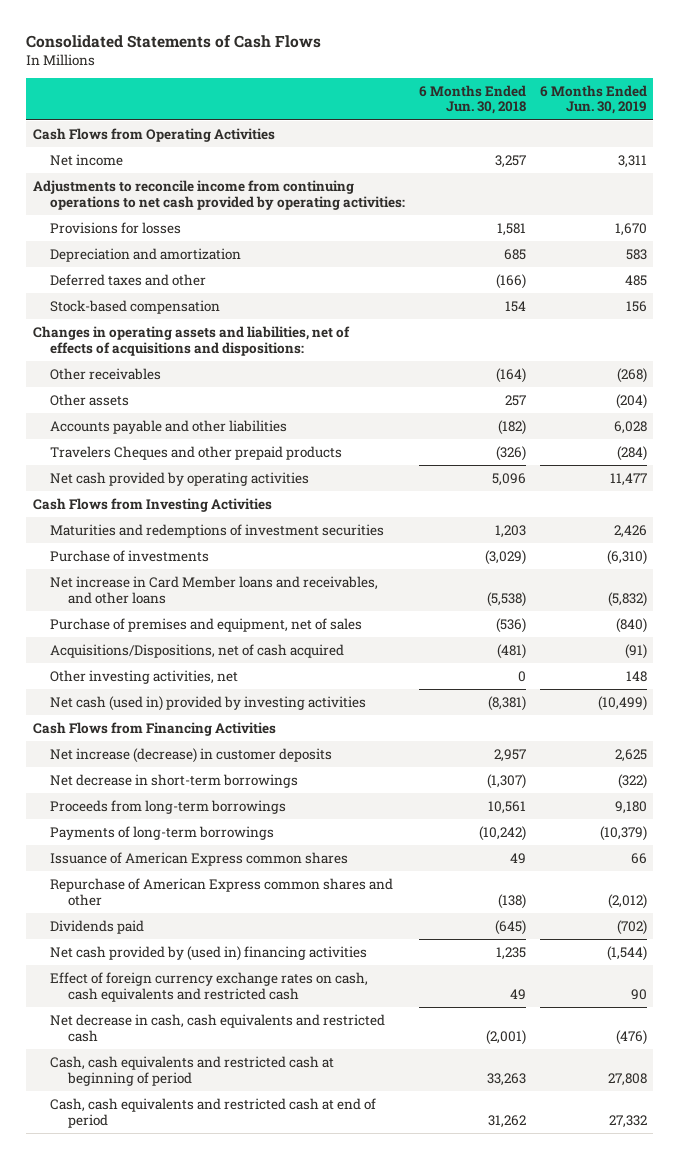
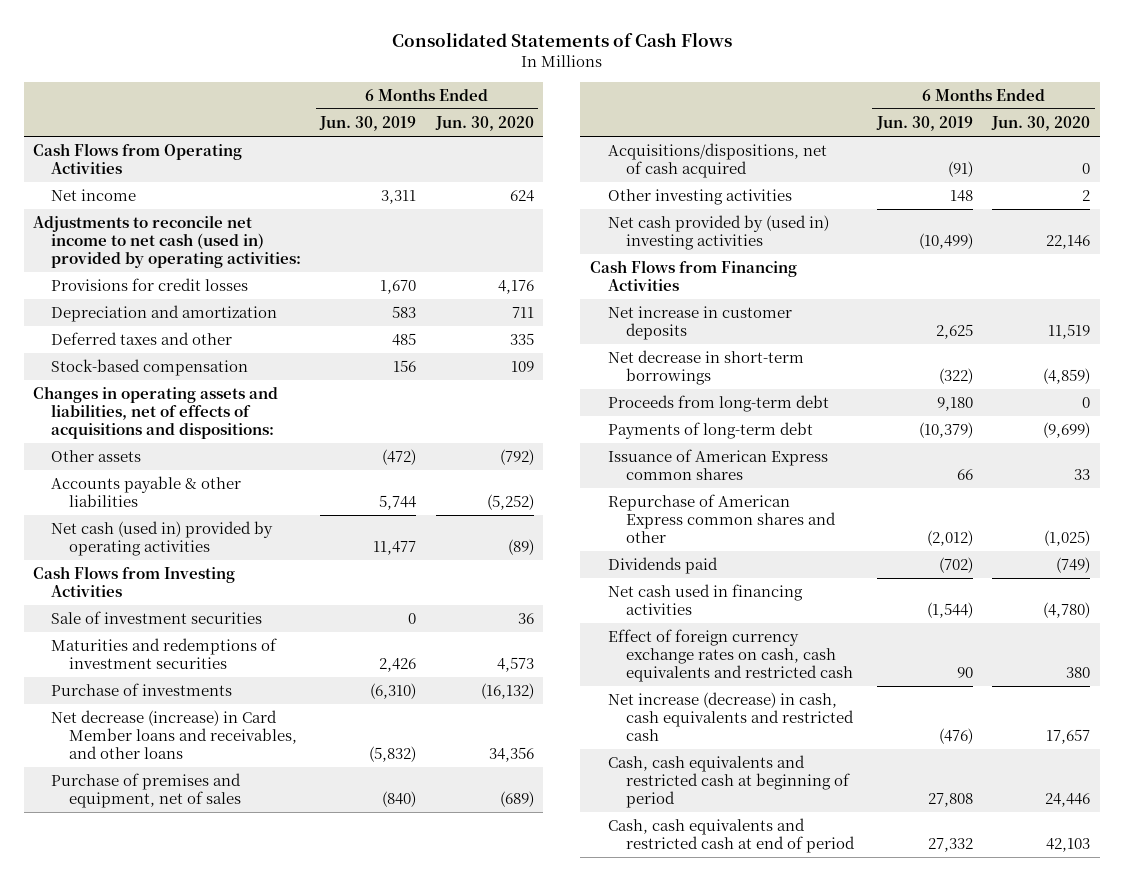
[419,84,527,115] 6 Months Ended Jun. 30, 2018 -> none
none -> [434,115,534,131] Jun. 30, 2020
[32,179,406,210] Adjustments to reconcile income from continuing operations to net cash provided by operating activities: -> [33,215,302,269] Adjustments to reconcile net income to net cash (used in) provided by operating activities:
[50,221,182,234] Provisions for losses -> [51,278,249,292] Provisions for credit losses
[50,367,162,380] Other receivables -> none
[50,445,343,460] Travelers Cheques and other prepaid products -> none
[615,393,647,409] (204) -> [382,449,417,466] (472)
[50,419,288,434] Accounts payable and other liabilities -> [51,476,242,508] Accounts payable & other liabilities
[613,420,647,434] 6,028 -> [379,495,417,511] 5,744
[50,471,310,486] Net cash provided by operating activities -> [51,521,274,557] Net cash (used in) provided by operating activities
none -> [51,611,263,625] Sale of investment securities
[50,575,379,604] Net increase in Card Member loans and receivables, and other loans -> [51,710,298,760] Net decrease (increase) in Card Member loans and receivables, and other loans
[50,643,345,658] Acquisitions/Dispositions, net of cash acquired -> [608,143,828,179] Acquisitions/dispositions, net of cash acquired
[50,669,239,684] Other investing activities, net -> [608,189,793,206] Other investing activities
[50,695,367,711] Net cash (used in) provided by investing activities -> [608,215,830,251] Net cash provided by (used in) investing activities
[50,747,333,763] Net increase (decrease) in customer deposits -> [608,306,793,341] Net increase in customer deposits
[50,799,287,814] Proceeds from long-term borrowings -> [608,395,830,413] Proceeds from long-term debt
[50,825,275,840] Payments of long-term borrowings -> [608,422,814,440] Payments of long-term debt
[50,945,368,961] Net cash provided by (used in) financing activities -> [608,584,804,616] Net cash used in financing activities
[50,1013,386,1042] Net decrease in cash, cash equivalents and restricted cash -> [608,692,855,742] Net increase (decrease) in cash, cash equivalents and restricted cash

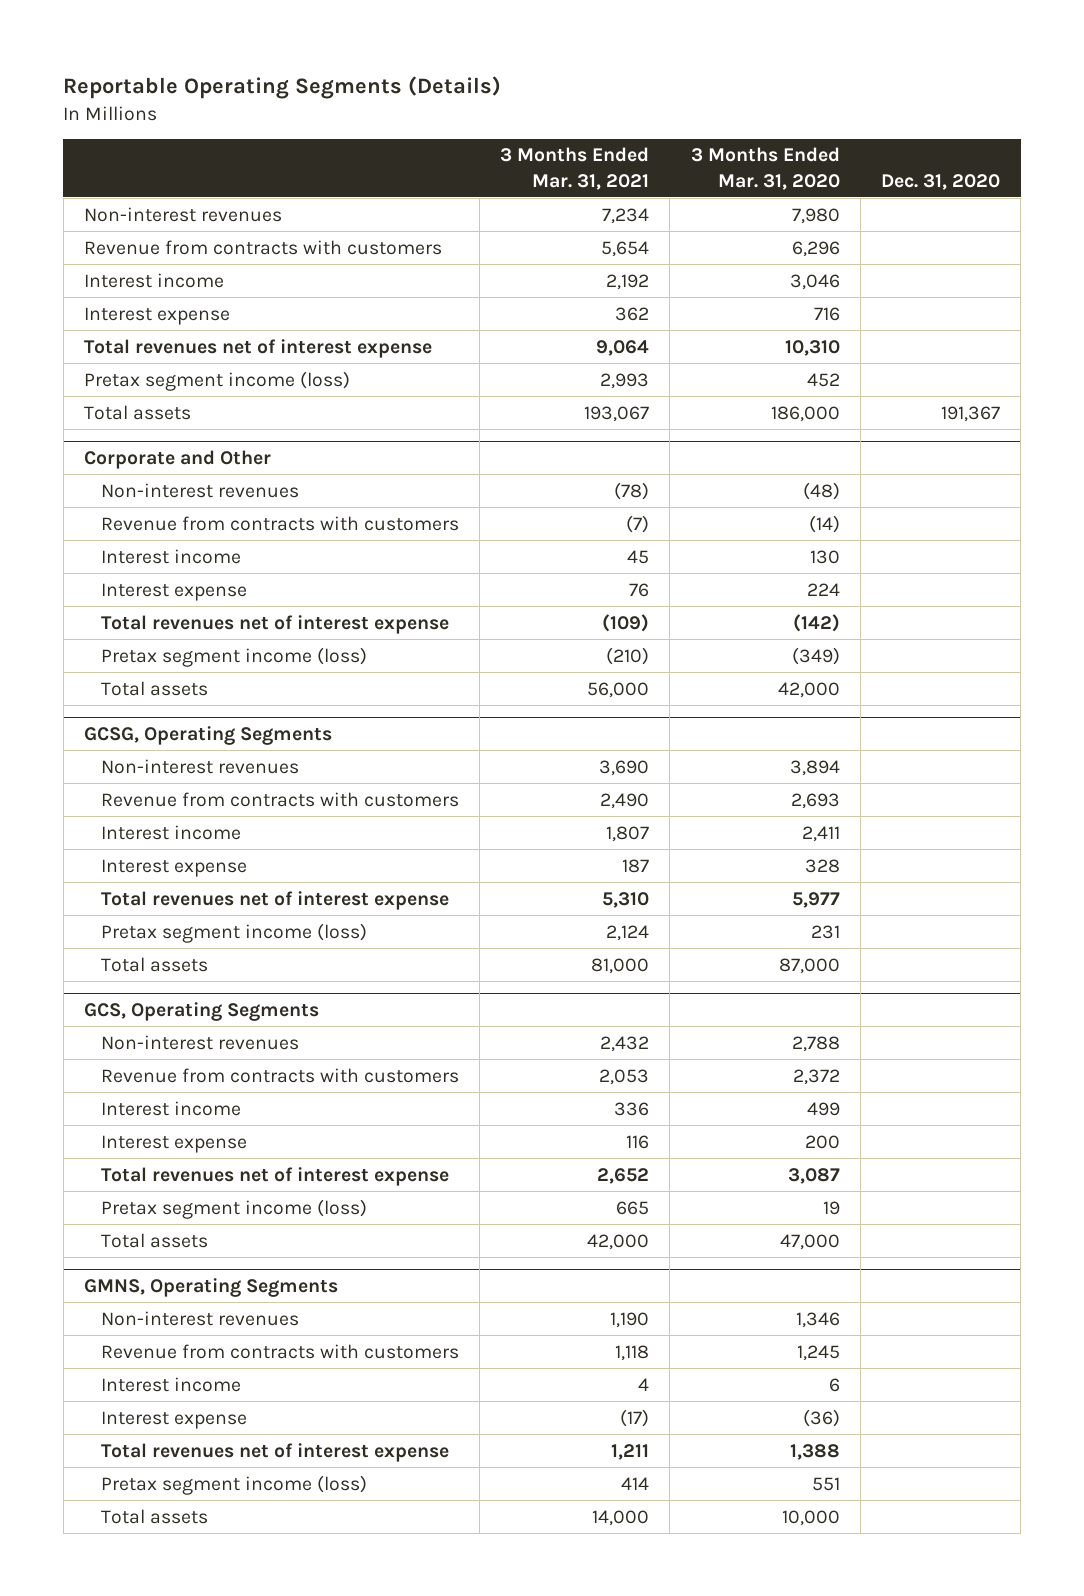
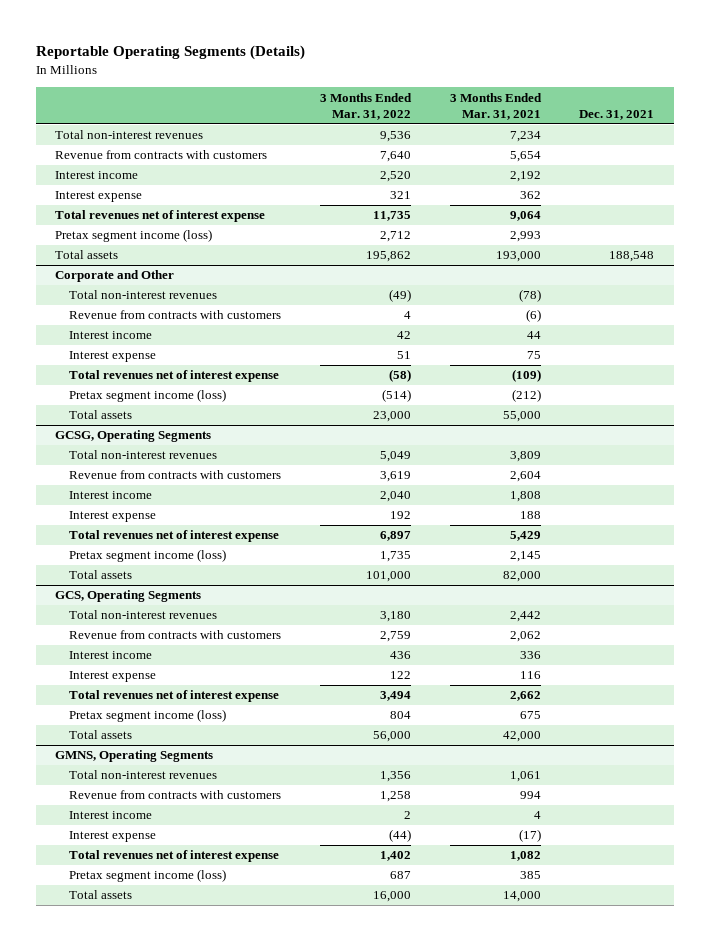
[690,147,840,190] 3 Months Ended Mar. 31, 2020 -> none
[881,173,1001,190] Dec. 31, 2020 -> none
none -> [319,92,412,120] 3 Months Ended Mar. 31, 2022
none -> [579,109,655,120] Dec. 31, 2021
[84,206,283,222] Non-interest revenues -> [55,130,204,140] Total non-interest revenues
[584,405,650,422] 193,067 -> [495,251,541,263] 193,000
[100,482,299,498] Non-interest revenues -> [68,290,217,300] Total non-interest revenues
[626,514,650,533] (7) -> [525,309,541,323] (6)
[627,549,650,564] 45 -> [526,331,541,340] 44
[629,582,650,597] 76 -> [526,351,541,360] 75
[606,646,650,665] (210) -> [511,389,541,403] (212)
[587,681,650,698] 56,000 -> [502,411,541,423] 55,000
[100,758,299,774] Non-interest revenues -> [68,450,217,460] Total non-interest revenues
[599,759,650,776] 3,690 -> [509,451,541,463] 3,809
[600,792,650,809] 2,490 -> [509,471,541,483] 2,604
[606,825,650,842] 1,807 -> [509,491,541,503] 1,808
[622,858,650,873] 187 -> [519,511,541,520] 188
[602,891,650,908] 5,310 -> [509,531,541,542] 5,429
[606,924,650,941] 2,124 -> [509,551,541,563] 2,145
[591,957,650,974] 81,000 -> [502,571,541,583] 82,000
[100,1034,299,1050] Non-interest revenues -> [68,610,217,620] Total non-interest revenues
[600,1035,650,1052] 2,432 -> [509,611,541,623] 2,442
[599,1068,650,1085] 2,053 -> [509,631,541,643] 2,062
[597,1167,650,1184] 2,652 -> [509,691,541,702] 2,662
[616,1200,650,1215] 665 -> [519,711,541,720] 675
[100,1310,299,1326] Non-interest revenues -> [68,770,217,780] Total non-interest revenues
[610,1311,650,1328] 1,190 -> [509,771,541,783] 1,061
[615,1344,650,1361] 1,118 -> [519,791,541,800] 994
[611,1443,650,1460] 1,211 -> [509,851,541,862] 1,082
[621,1476,650,1490] 414 -> [519,871,541,880] 385

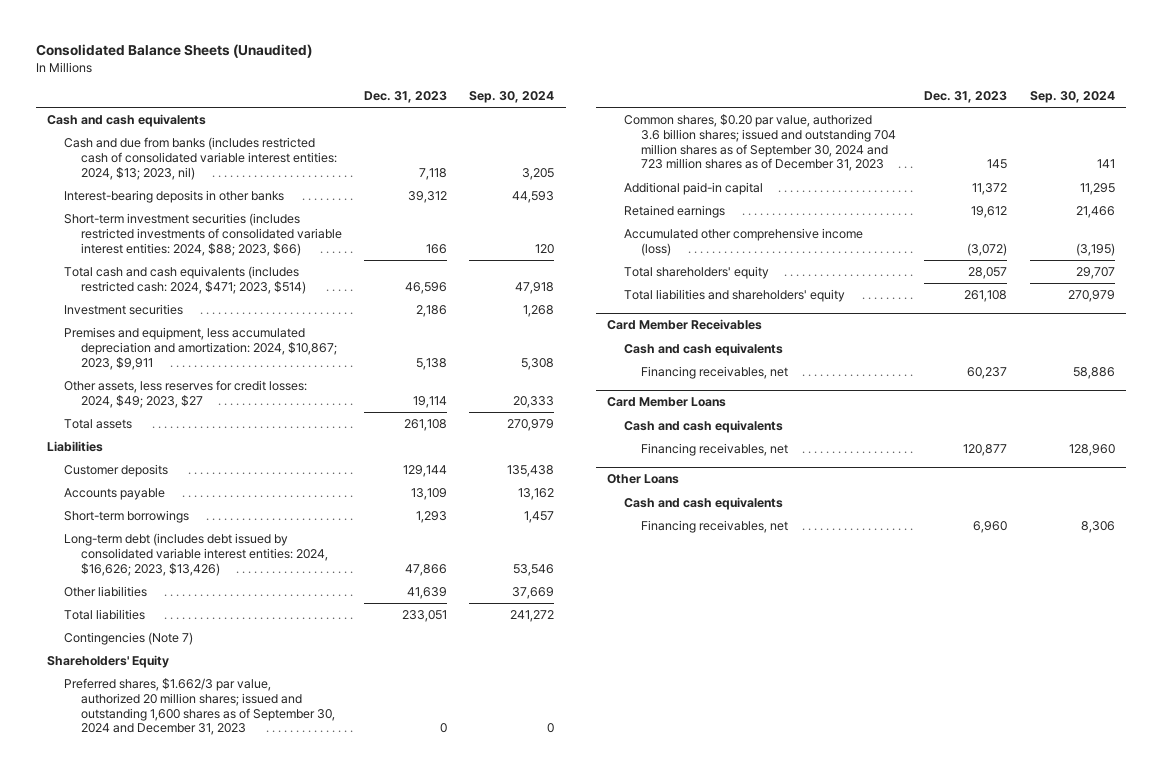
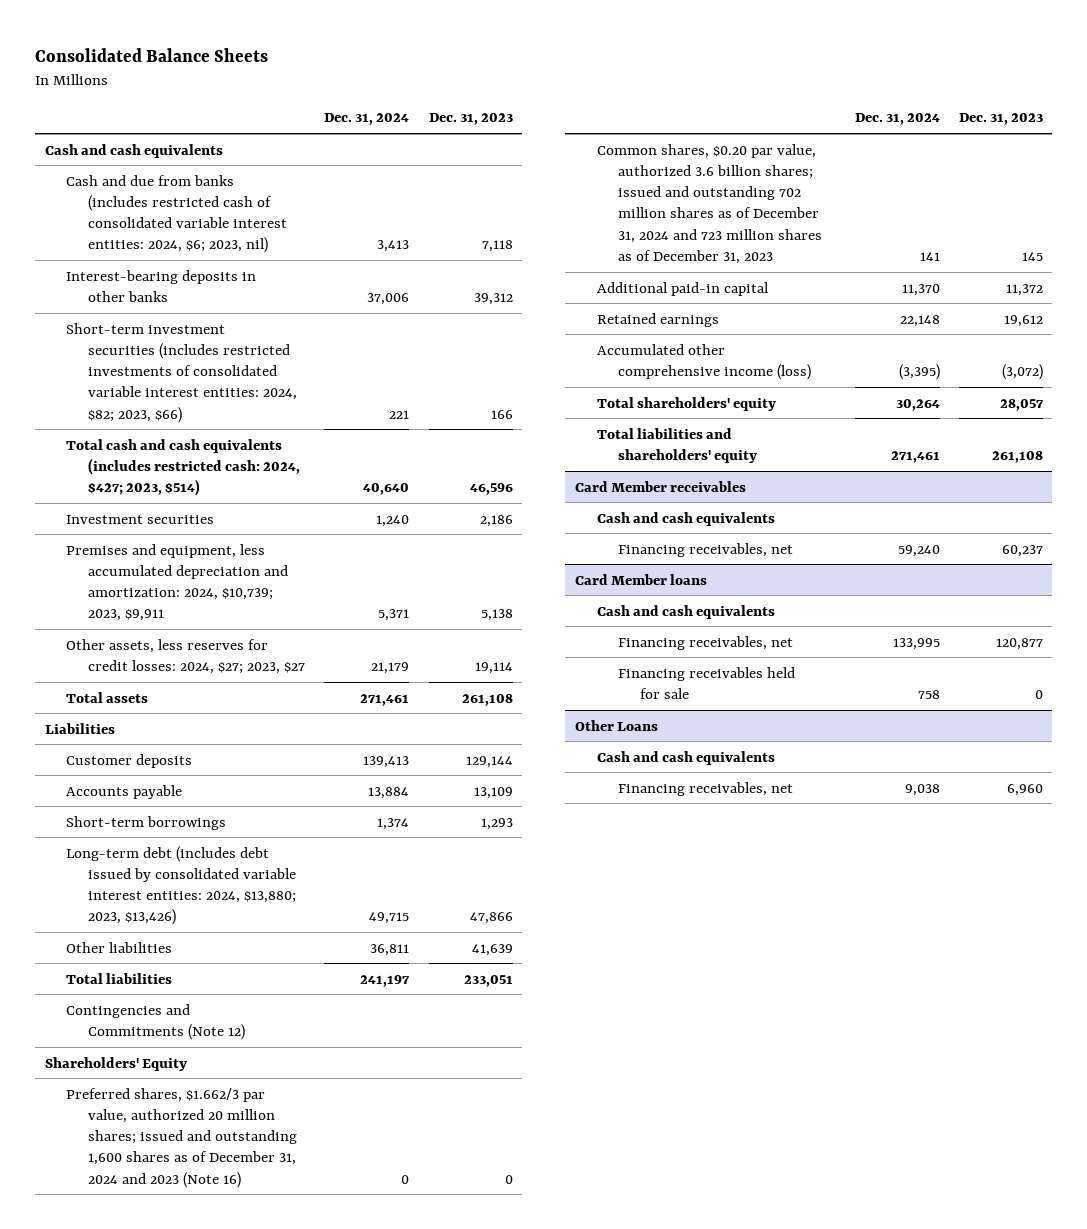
[36,44,313,59] Consolidated Balance Sheets (Unaudited) -> [34,47,268,62] Consolidated Balance Sheets
[469,91,555,104] Sep. 30, 2024 -> none
none -> [324,113,410,126] Dec. 31, 2024
[64,136,338,180] Cash and due from banks (includes restricted cash of consolidated variable interest entities: 2024, $13; 2023, nil) -> [66,174,288,254] Cash and due from banks (includes restricted cash of consolidated variable interest entities: 2024, $6; 2023, nil)
[64,212,343,256] Short-term investment securities (includes restricted investments of consolidated variable interest entities: 2024, $88; 2023, $66) -> [66,322,298,423] Short-term investment securities (includes restricted investments of consolidated variable interest entities: 2024, $82; 2023, $66)
[64,265,307,294] Total cash and cash equivalents (includes restricted cash: 2024, $471; 2023, $514) -> [66,438,301,497] Total cash and cash equivalents (includes restricted cash: 2024, $427; 2023, $514)
[64,326,338,370] Premises and equipment, less accumulated depreciation and amortization: 2024, $10,867; 2023, $9,911 -> [66,543,289,622] Premises and equipment, less accumulated depreciation and amortization: 2024, $10,739; 2023, $9,911
[64,379,308,408] Other assets, less reserves for credit losses: 2024, $49; 2023, $27 -> [66,638,306,674] Other assets, less reserves for credit losses: 2024, $27; 2023, $27
[64,532,329,576] Long-term debt (includes debt issued by consolidated variable interest entities: 2024, $16,626; 2023, $13,426) -> [66,845,297,926] Long-term debt (includes debt issued by consolidated variable interest entities: 2024, $13,880; 2023, $13,426)
[64,631,194,645] Contingencies (Note 7) -> [66,1003,246,1040] Contingencies and Commitments (Note 12)
[64,677,336,736] Preferred shares, $1.662/3 par value, authorized 20 million shares; issued and outstanding 1,600 shares as of September 30, 2024 and December 31, 2023 -> [66,1087,298,1188] Preferred shares, $1.662/3 par value, authorized 20 million shares; issued and outstanding 1,600 shares as of December 31, 2024 and 2023 (Note 16)
[624,113,897,172] Common shares, $0.20 par value, authorized 3.6 billion shares; issued and outstanding 704 million shares as of September 30, 2024 and 723 million shares as of December 31, 2023 -> [596,143,823,264] Common shares, $0.20 par value, authorized 3.6 billion shares; issued and outstanding 702 million shares as of December 31, 2024 and 723 million shares as of December 31, 2023
[607,319,763,331] Card Member Receivables -> [574,480,746,492] Card Member receivables
[607,397,727,408] Card Member Loans -> [574,573,707,585] Card Member loans
none -> [618,666,796,699] Financing receivables held for sale

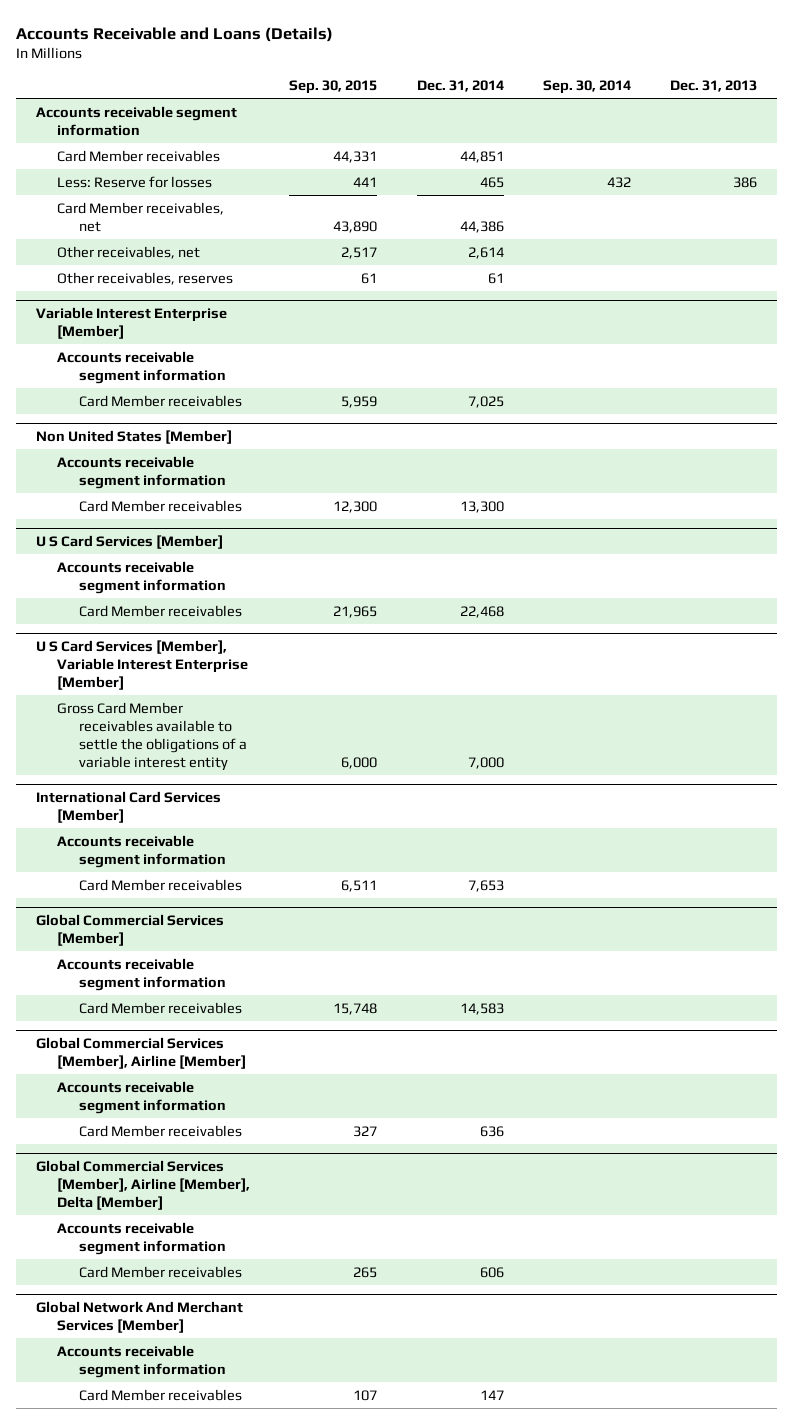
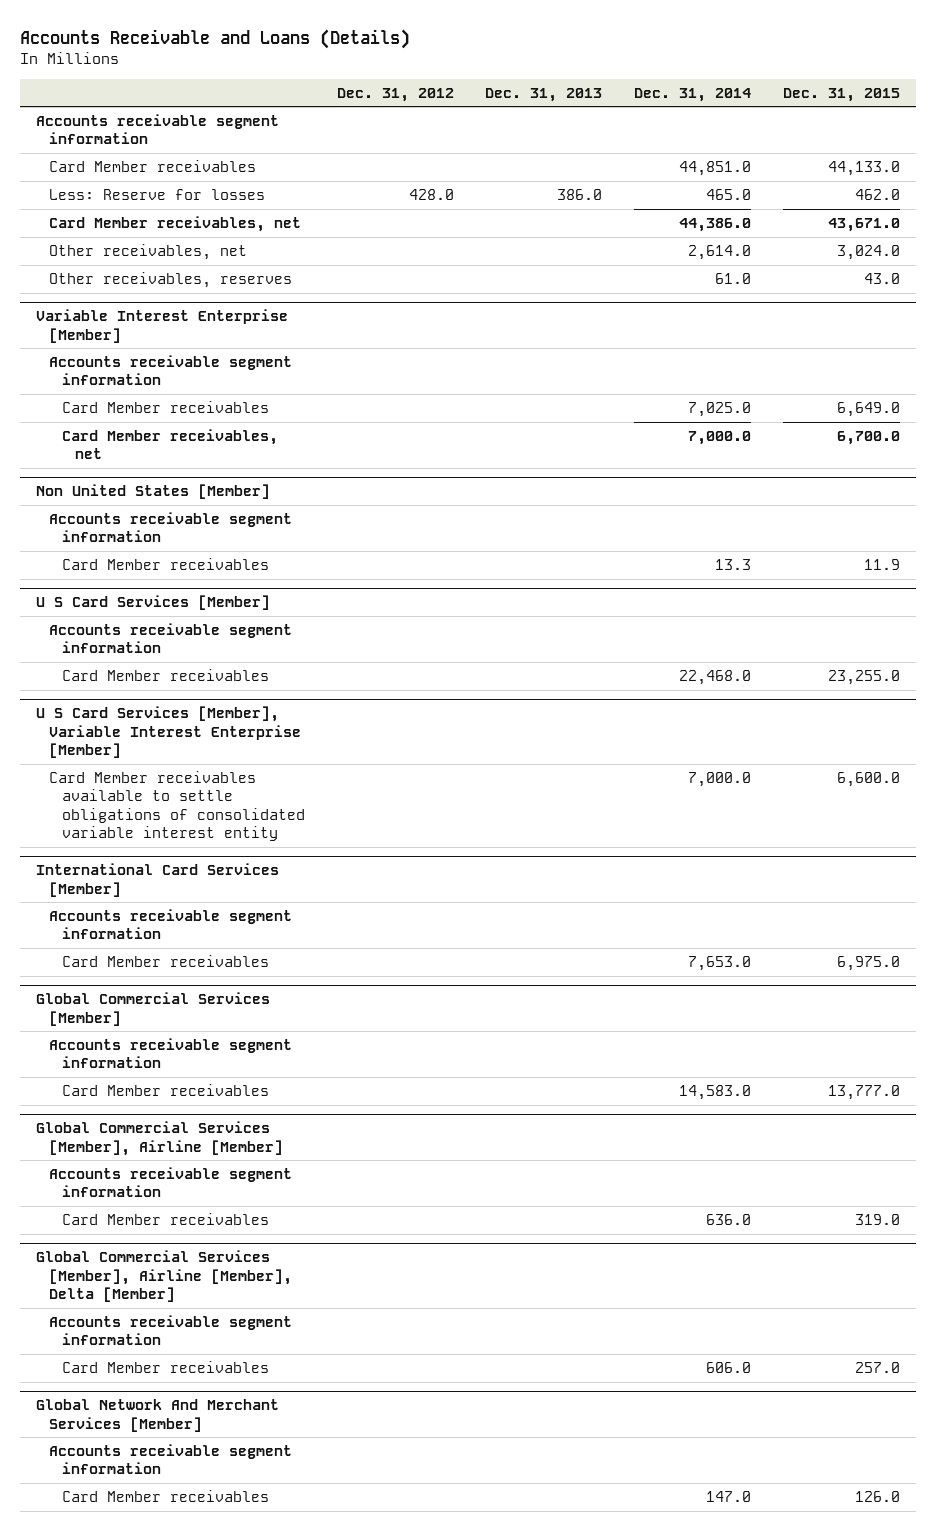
[289,80,378,95] Sep. 30, 2015 -> none
[543,80,632,95] Sep. 30, 2014 -> none
none -> [336,87,454,102] Dec. 31, 2012
none -> [782,87,900,102] Dec. 31, 2015
[459,150,504,163] 44,851 -> [679,160,752,176] 44,851.0
[479,176,504,188] 465 -> [706,188,752,200] 465.0
[733,176,758,188] 386 -> [557,188,603,200] 386.0
[459,220,504,233] 44,386 -> [679,217,752,232] 44,386.0
[467,246,504,259] 2,614 -> [688,244,752,260] 2,614.0
[487,272,504,284] 61 -> [715,272,752,284] 61.0
[467,395,504,408] 7,025 -> [688,401,752,417] 7,025.0
none -> [61,428,278,460] Card Member receivables, net
[459,500,504,513] 13,300 -> [715,558,752,570] 13.3
[459,605,504,618] 22,468 -> [679,669,752,685] 22,468.0
[57,701,247,772] Gross Card Member receivables available to settle the obligations of a variable interest entity -> [49,770,305,842] Card Member receivables available to settle obligations of consolidated variable interest entity
[467,757,504,770] 7,000 -> [688,771,752,787] 7,000.0
[467,879,504,892] 7,653 -> [688,955,752,971] 7,653.0
[459,1002,504,1015] 14,583 -> [679,1084,752,1100] 14,583.0
[479,1125,504,1137] 636 -> [706,1213,752,1225] 636.0
[479,1266,504,1278] 606 -> [706,1361,752,1373] 606.0
[479,1389,504,1400] 147 -> [706,1490,752,1502] 147.0

